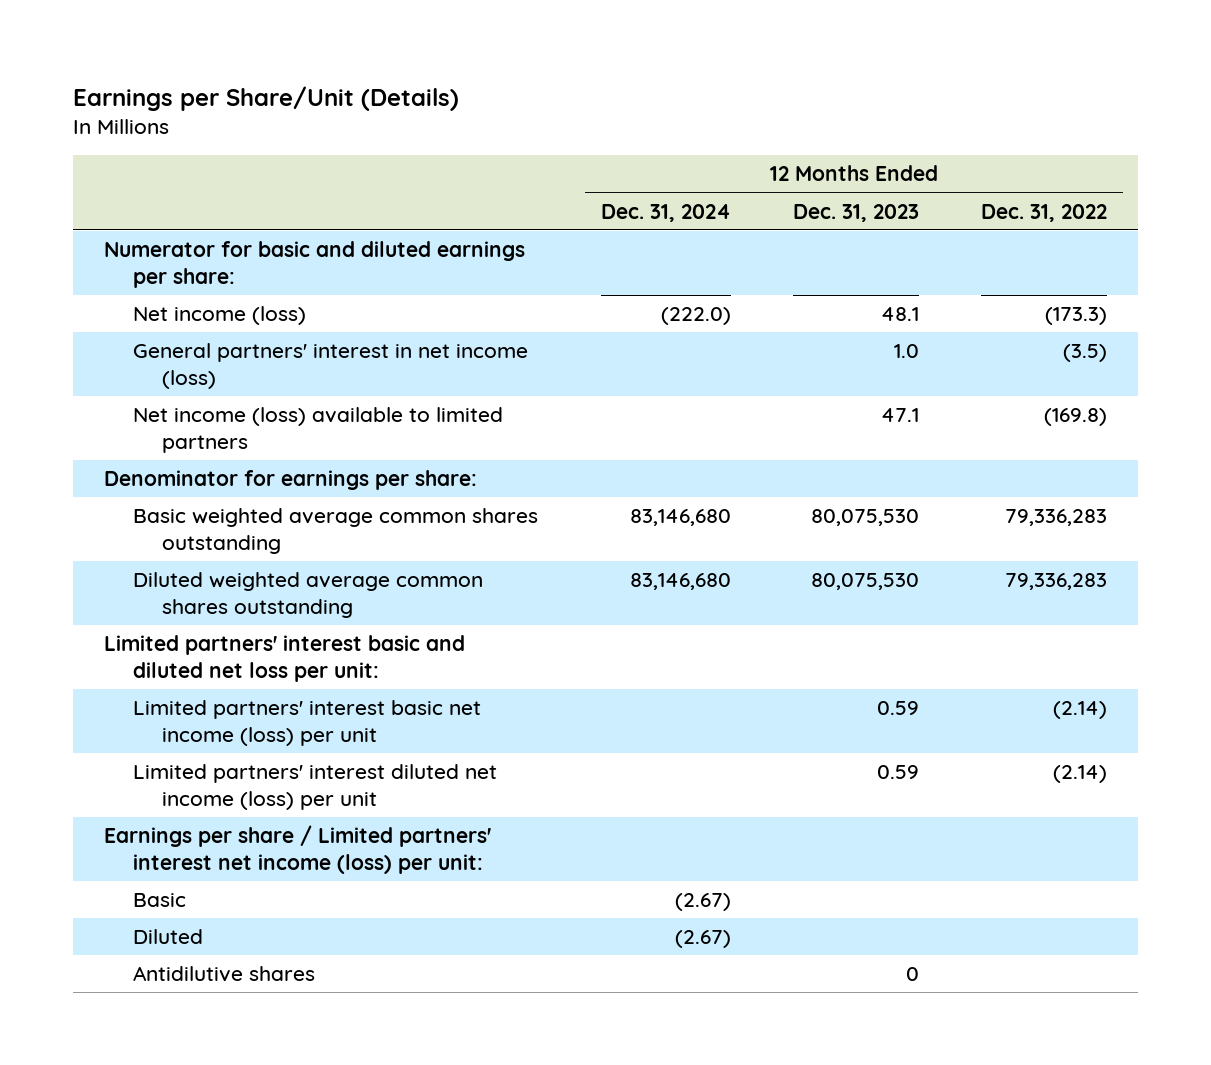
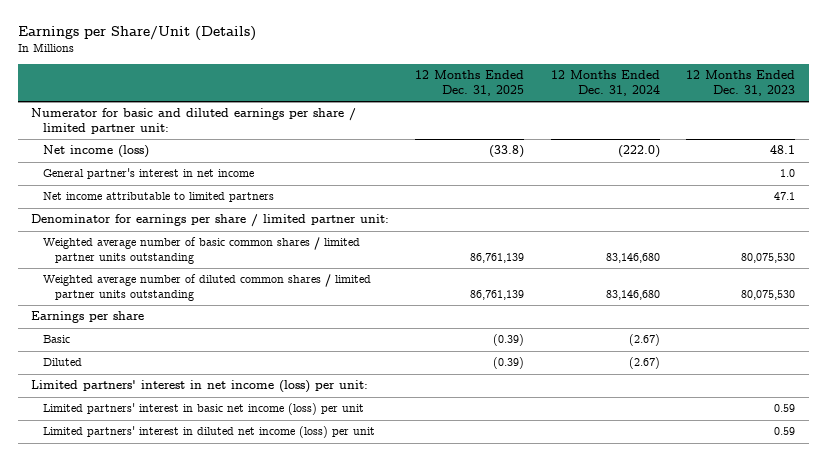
[981,203,1108,222] Dec. 31, 2022 -> none
none -> [415,70,525,96] 12 Months Ended Dec. 31, 2025
[104,241,526,289] Numerator for basic and diluted earnings per share: -> [30,108,356,135] Numerator for basic and diluted earnings per share / limited partner unit:
[104,635,466,683] Limited partners' interest basic and diluted net loss per unit: -> none
[133,700,482,747] Limited partners' interest basic net income (loss) per unit -> none
[133,764,498,811] Limited partners' interest diluted net income (loss) per unit -> none
[133,343,529,390] General partners' interest in net income (loss) -> [42,168,254,180] General partner's interest in net income
[133,407,504,454] Net income (loss) available to limited partners -> [42,192,274,203] Net income attributable to limited partners
[104,470,478,491] Denominator for earnings per share: -> [30,214,389,228] Denominator for earnings per share / limited partner unit:
[133,508,539,555] Basic weighted average common shares outstanding -> [42,237,360,265] Weighted average number of basic common shares / limited partner units outstanding
[133,572,484,619] Diluted weighted average common shares outstanding -> [42,274,371,302] Weighted average number of diluted common shares / limited partner units outstanding
[104,825,492,875] Earnings per share / Limited partners' interest net income (loss) per unit: -> [30,311,144,324] Earnings per share
[133,966,316,983] Antidilutive shares -> none
none -> [30,380,368,394] Limited partners' interest in net income (loss) per unit:
none -> [42,403,364,416] Limited partners' interest in basic net income (loss) per unit
none -> [42,426,375,439] Limited partners' interest in diluted net income (loss) per unit

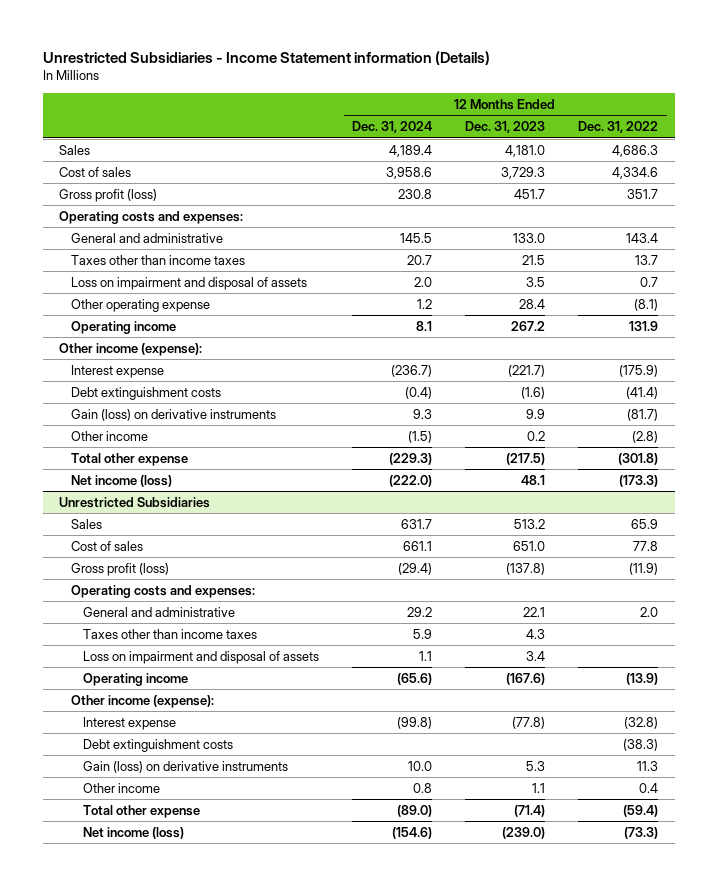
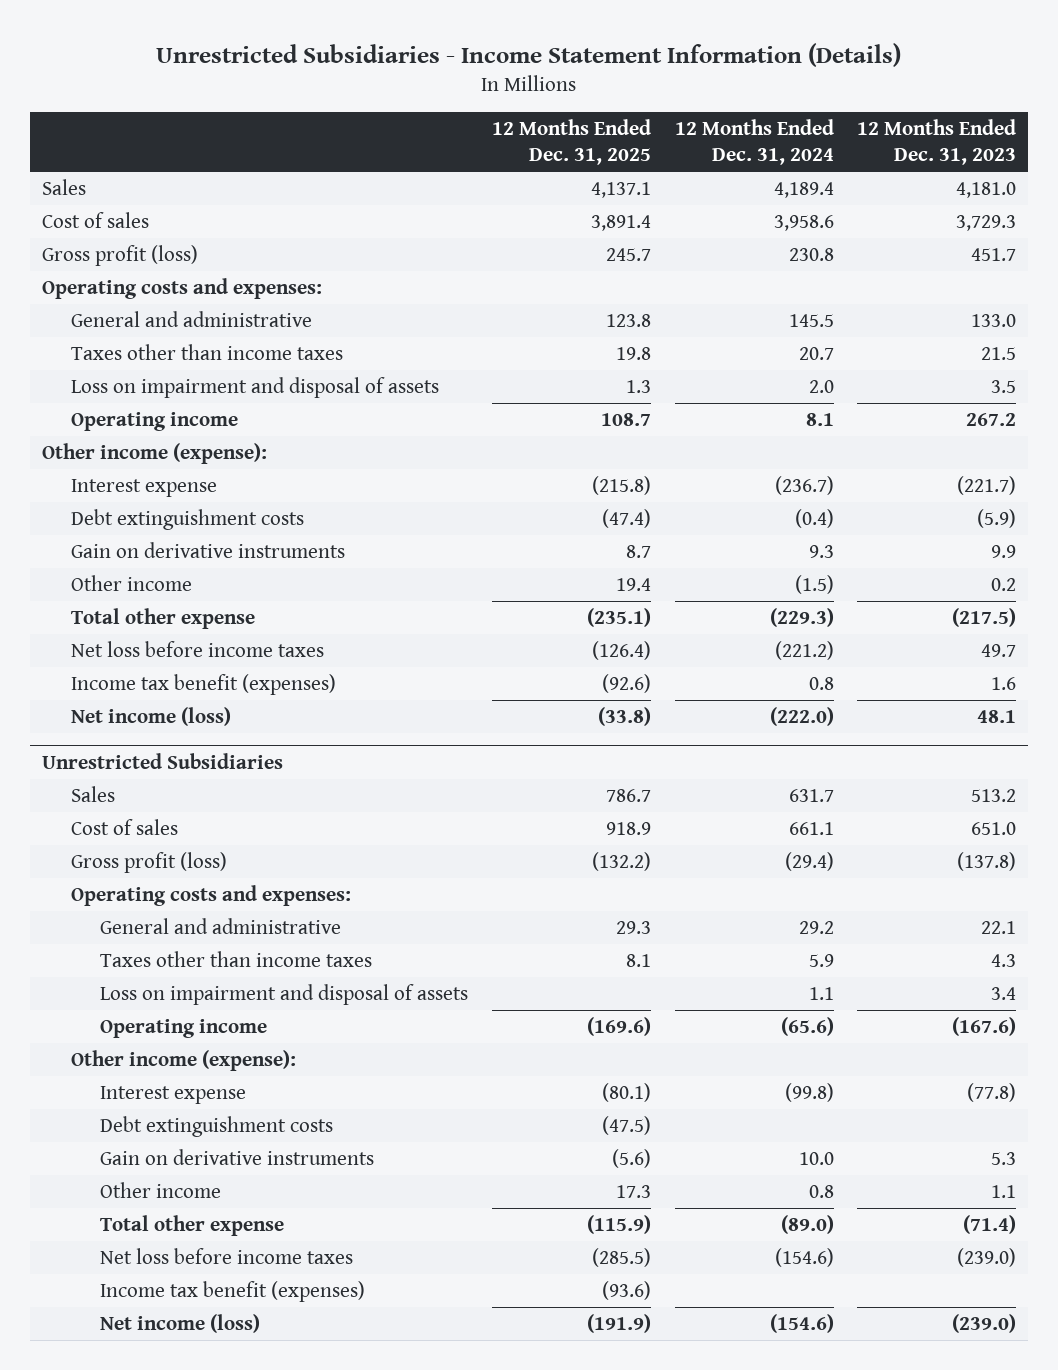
[42,50,490,65] Unrestricted Subsidiaries - Income Statement information (Details) -> [156,42,902,67] Unrestricted Subsidiaries - Income Statement Information (Details)
[578,121,659,134] Dec. 31, 2022 -> none
none -> [492,119,652,166] 12 Months Ended Dec. 31, 2025
[71,298,211,312] Other operating expense -> none
[521,386,546,399] (1.6) -> [977,508,1017,528] (5.9)
[71,408,277,421] Gain (loss) on derivative instruments -> [70,541,345,558] Gain on derivative instruments
none -> [70,640,324,657] Net loss before income taxes
none -> [70,673,336,695] Income tax benefit (expenses)
[83,760,289,773] Gain (loss) on derivative instruments -> [100,1148,375,1165] Gain on derivative instruments
none -> [100,1247,354,1264] Net loss before income taxes
none -> [100,1280,366,1302] Income tax benefit (expenses)

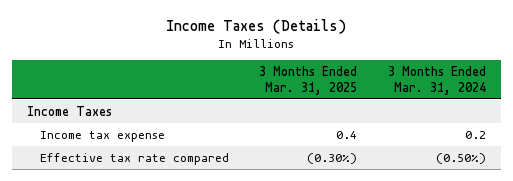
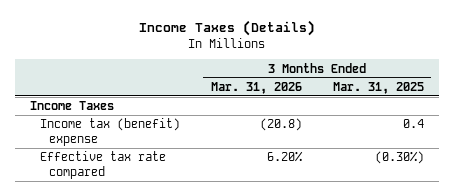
[387,65,486,95] 3 Months Ended Mar. 31, 2024 -> none
none -> [210,81,302,94] Mar. 31, 2026
[39,130,165,142] Income tax expense -> [39,118,180,147] Income tax (benefit) expense

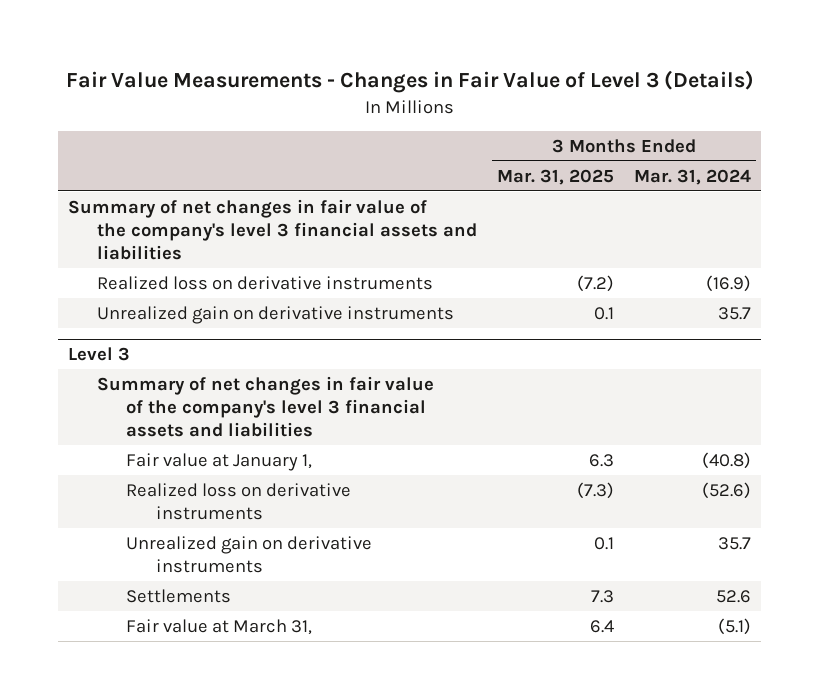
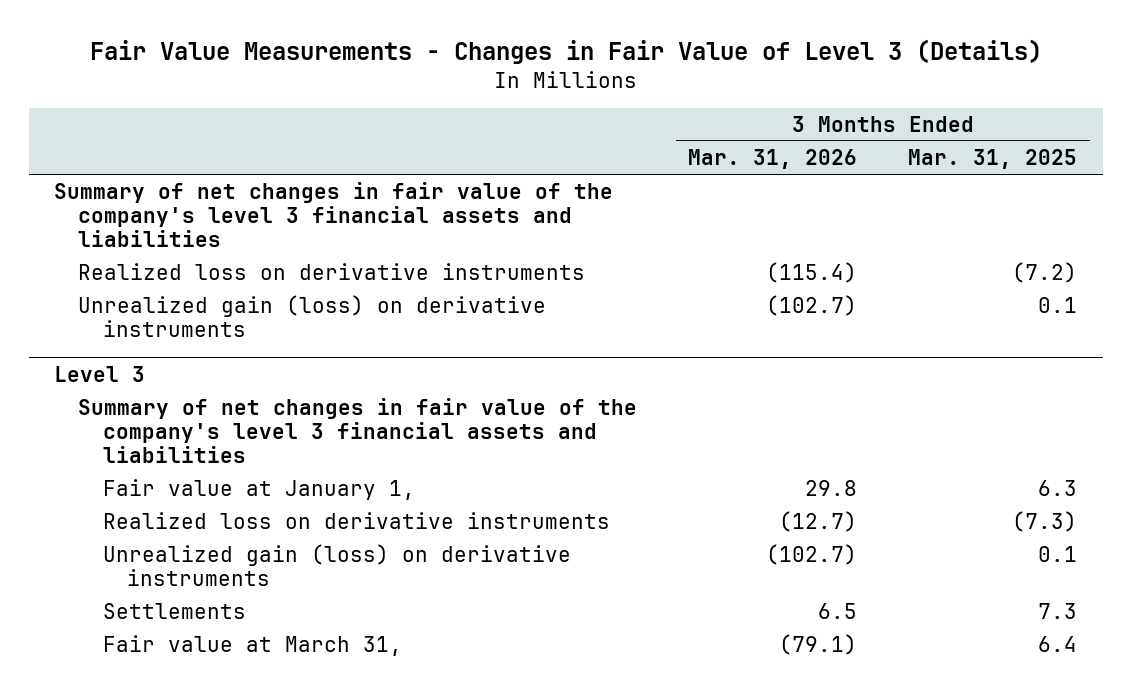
[634,168,752,185] Mar. 31, 2024 -> none
none -> [688,148,858,169] Mar. 31, 2026
[97,305,455,324] Unrealized gain on derivative instruments -> [78,294,547,337] Unrealized gain (loss) on derivative instruments
[126,535,373,573] Unrealized gain on derivative instruments -> [102,543,571,586] Unrealized gain (loss) on derivative instruments

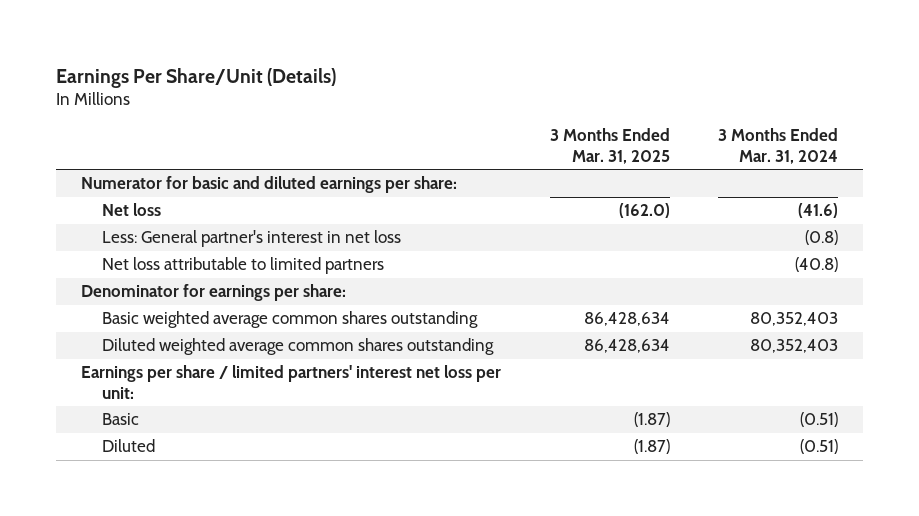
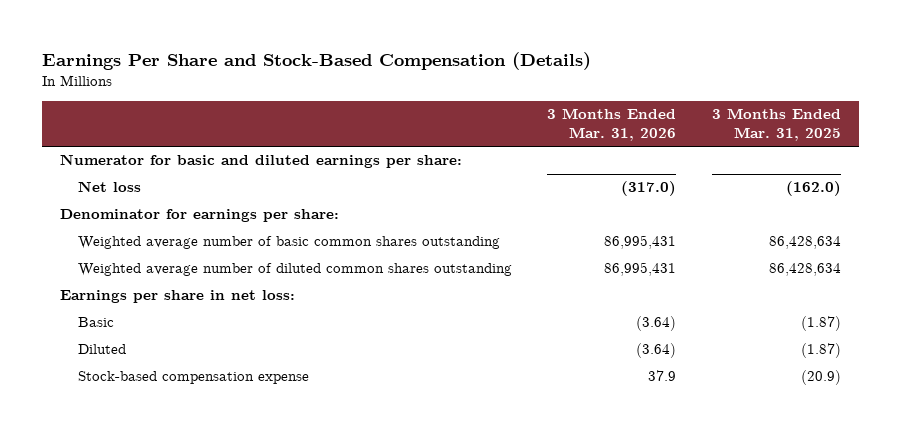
[56,67,337,88] Earnings Per Share/Unit (Details) -> [42,51,592,70] Earnings Per Share and Stock-Based Compensation (Details)
[718,128,839,164] 3 Months Ended Mar. 31, 2024 -> none
none -> [547,108,677,142] 3 Months Ended Mar. 31, 2026
[102,230,402,248] Less: General partner's interest in net loss -> none
[102,257,385,275] Net loss attributable to limited partners -> none
[102,311,479,329] Basic weighted average common shares outstanding -> [77,236,500,250] Weighted average number of basic common shares outstanding
[102,338,495,356] Diluted weighted average common shares outstanding -> [77,263,512,277] Weighted average number of diluted common shares outstanding
[80,365,501,399] Earnings per share / limited partners' interest net loss per unit: -> [60,290,296,304] Earnings per share in net loss:
none -> [77,371,309,385] Stock-based compensation expense

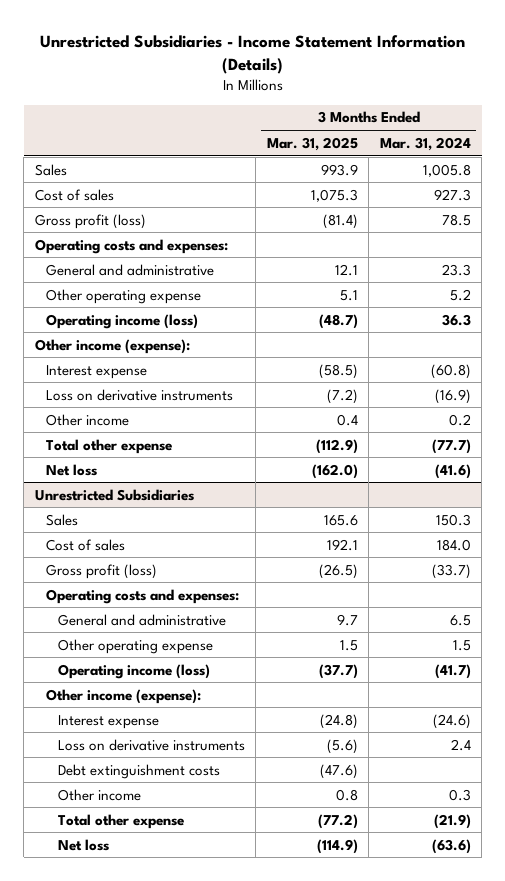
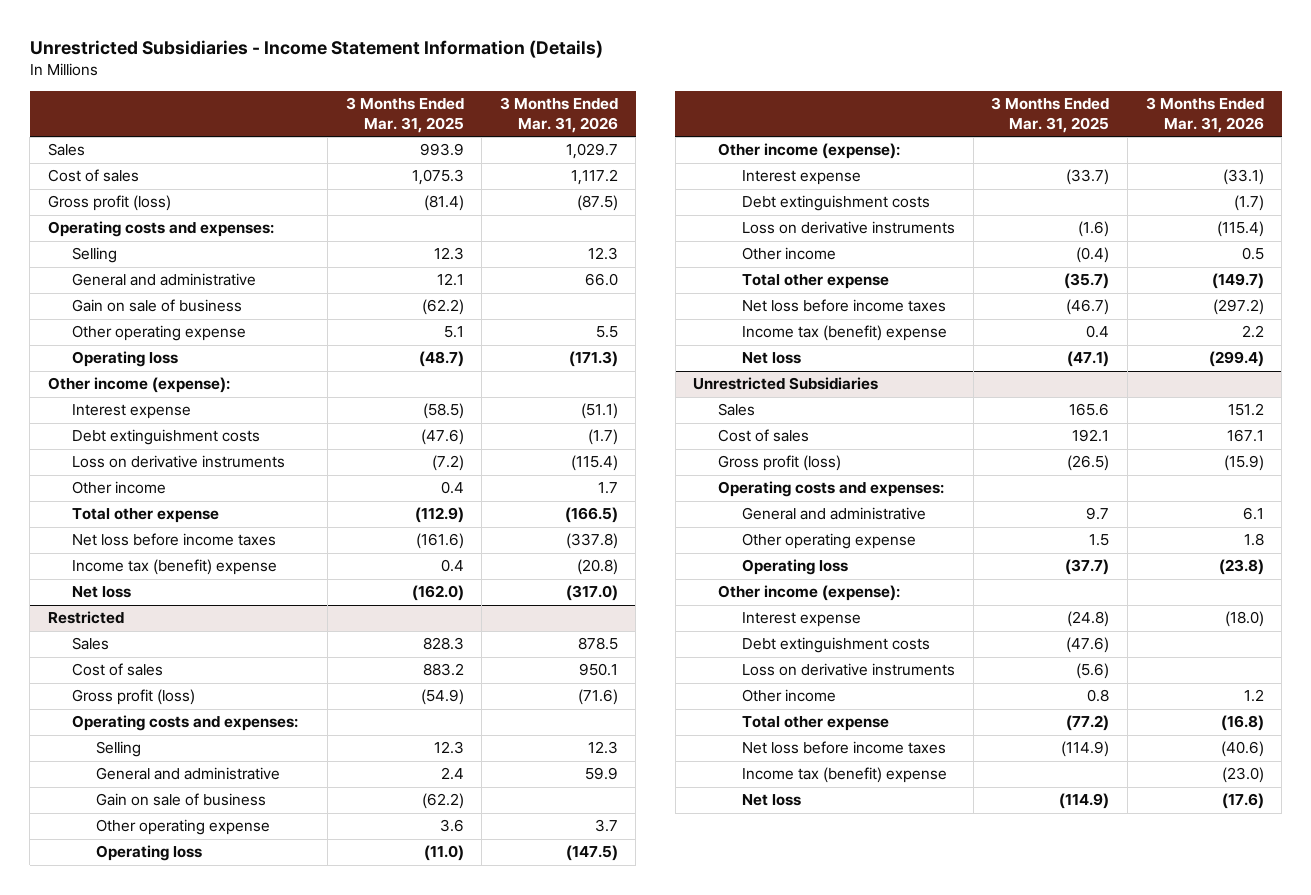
[379,136,471,151] Mar. 31, 2024 -> none
none -> [499,97,618,133] 3 Months Ended Mar. 31, 2026
none -> [72,247,118,264] Selling
none -> [72,299,243,313] Gain on sale of business
[46,313,199,329] Operating income (loss) -> [72,351,179,368] Operating loss
none -> [72,429,261,446] Debt extinguishment costs
none -> [72,533,277,547] Net loss before income taxes
none -> [72,559,278,576] Income tax (benefit) expense
none -> [47,611,124,625] Restricted
none -> [72,637,110,651] Sales
none -> [72,663,164,677] Cost of sales
none -> [72,689,196,706] Gross profit (loss)
none -> [72,715,299,732] Operating costs and expenses:
none -> [96,741,142,758] Selling
none -> [96,767,281,781] General and administrative
none -> [96,793,267,807] Gain on sale of business
none -> [96,819,271,836] Other operating expense
none -> [96,845,203,862] Operating loss
none -> [717,143,900,160] Other income (expense):
none -> [742,170,862,186] Interest expense
none -> [742,195,931,212] Debt extinguishment costs
none -> [742,221,956,235] Loss on derivative instruments
none -> [742,247,837,261] Other income
none -> [742,274,890,290] Total other expense
none -> [742,299,947,313] Net loss before income taxes
none -> [742,325,948,342] Income tax (benefit) expense
none -> [742,352,802,365] Net loss
[57,663,210,679] Operating income (loss) -> [742,559,849,576] Operating loss
[57,738,245,751] Loss on derivative instruments -> [742,663,956,677] Loss on derivative instruments
none -> [742,741,947,755] Net loss before income taxes
none -> [742,767,948,784] Income tax (benefit) expense

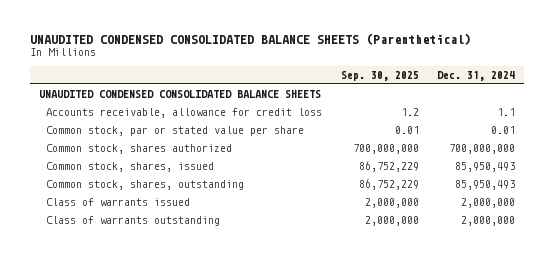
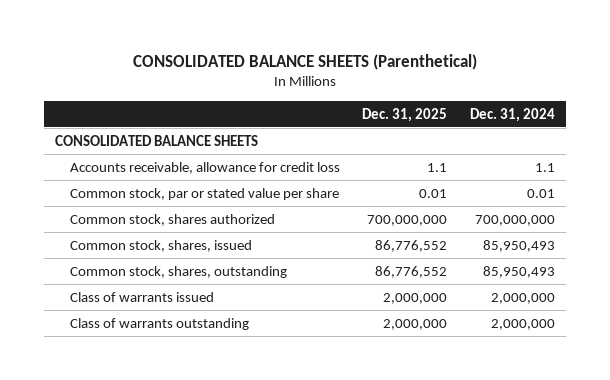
[29,32,471,45] UNAUDITED CONDENSED CONSOLIDATED BALANCE SHEETS (Parenthetical) -> [132,53,477,70] CONSOLIDATED BALANCE SHEETS (Parenthetical)
[340,71,419,82] Sep. 30, 2025 -> none
none -> [362,107,448,122] Dec. 31, 2025
[38,90,321,99] UNAUDITED CONDENSED CONSOLIDATED BALANCE SHEETS -> [55,134,259,146] CONSOLIDATED BALANCE SHEETS

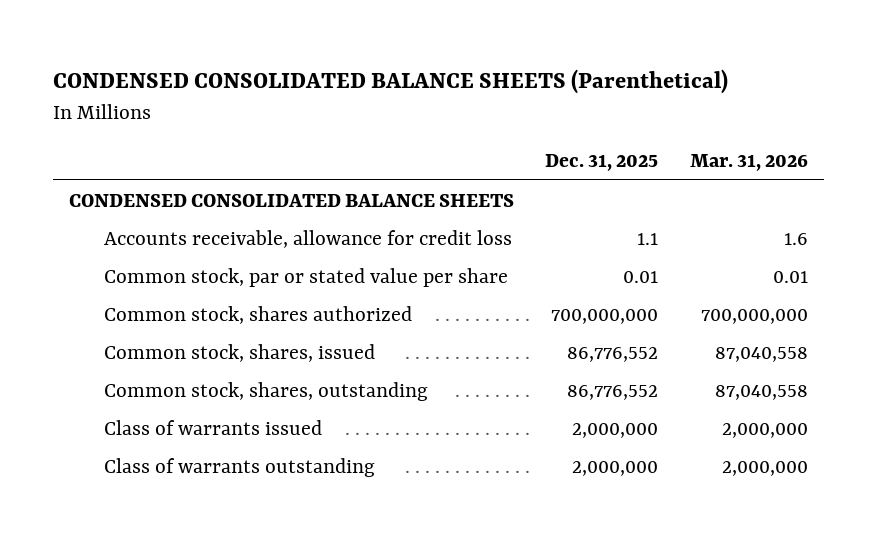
[132,53,477,70] CONSOLIDATED BALANCE SHEETS (Parenthetical) -> [53,69,729,95] CONDENSED CONSOLIDATED BALANCE SHEETS (Parenthetical)
[469,107,555,122] Dec. 31, 2024 -> none
none -> [689,153,808,171] Mar. 31, 2026
[55,134,259,146] CONSOLIDATED BALANCE SHEETS -> [69,193,515,207] CONDENSED CONSOLIDATED BALANCE SHEETS

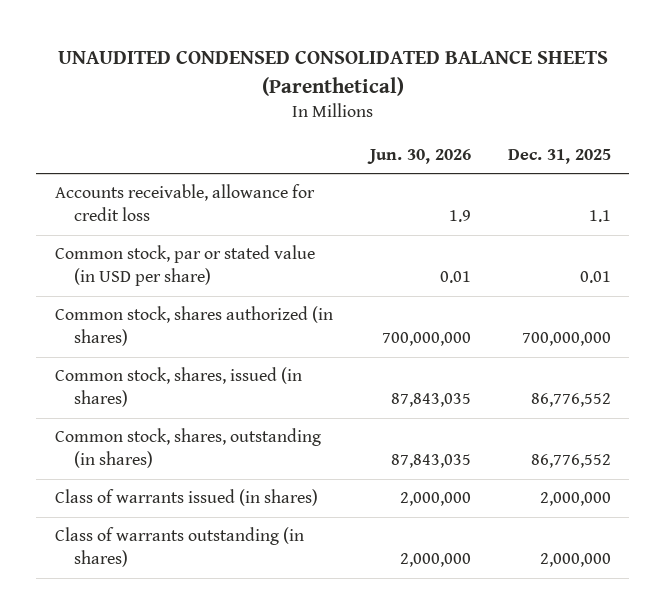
[53,69,729,95] CONDENSED CONSOLIDATED BALANCE SHEETS (Parenthetical) -> [57,51,608,96] UNAUDITED CONDENSED CONSOLIDATED BALANCE SHEETS (Parenthetical)
[689,153,808,171] Mar. 31, 2026 -> none
none -> [366,148,471,164] Jun. 30, 2026
[69,193,515,207] CONDENSED CONSOLIDATED BALANCE SHEETS -> none
[104,267,509,287] Common stock, par or stated value per share -> [54,245,315,287] Common stock, par or stated value (in USD per share)
[104,305,413,324] Common stock, shares authorized -> [54,306,333,347] Common stock, shares authorized (in shares)
[104,343,376,362] Common stock, shares, issued -> [54,367,302,408] Common stock, shares, issued (in shares)
[104,381,429,401] Common stock, shares, outstanding -> [54,428,321,469] Common stock, shares, outstanding (in shares)
[104,419,323,435] Class of warrants issued -> [54,489,318,507] Class of warrants issued (in shares)
[104,457,376,477] Class of warrants outstanding -> [54,527,304,568] Class of warrants outstanding (in shares)

